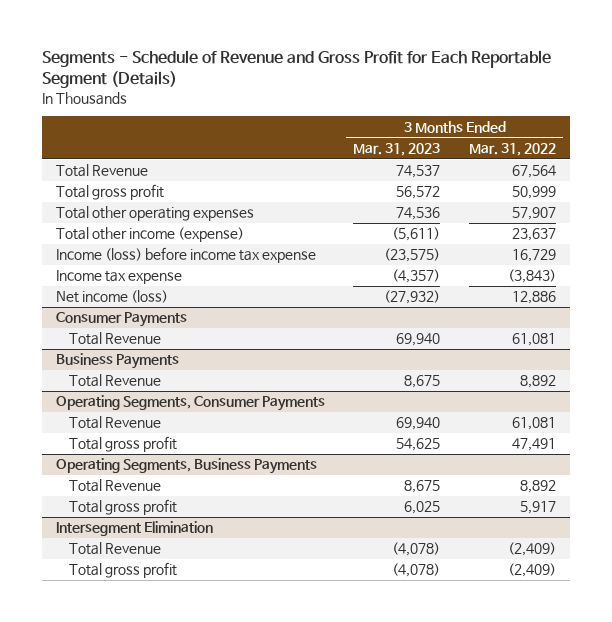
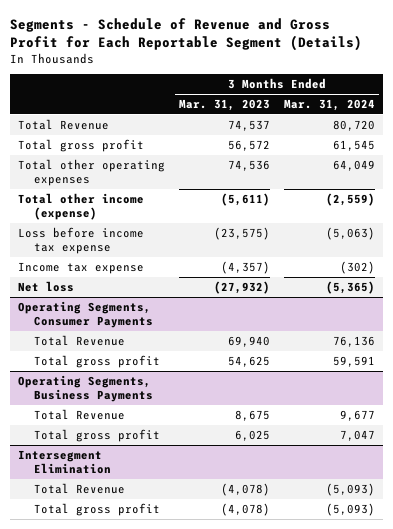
[468,142,556,156] Mar. 31, 2022 -> none
none -> [284,98,376,111] Mar. 31, 2024
[56,247,317,264] Income (loss) before income tax expense -> [17,226,144,255] Loss before income tax expense
[56,312,188,328] Consumer Payments -> none
[68,332,161,346] Total Revenue -> none
[56,353,180,370] Business Payments -> none
[68,374,161,388] Total Revenue -> none
[56,290,169,304] Net income (loss) -> [17,280,74,292] Net loss

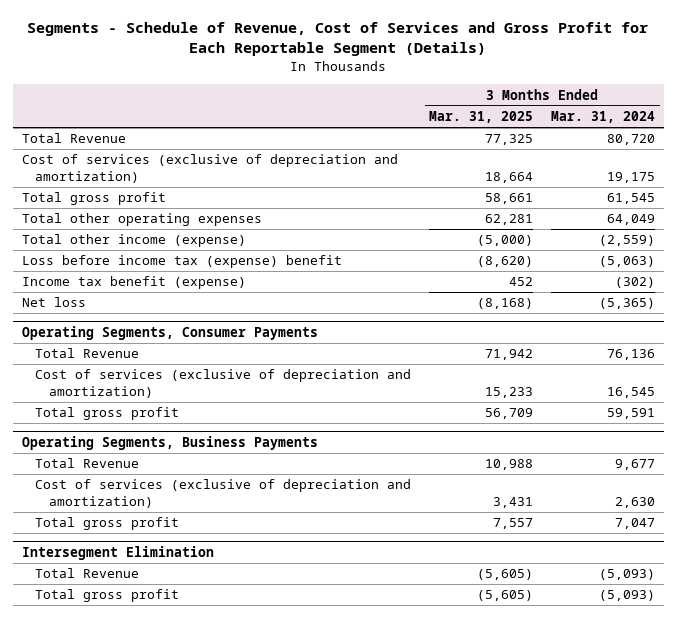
[10,17,363,51] Segments - Schedule of Revenue and Gross Profit for Each Reportable Segment (Details) -> [27,22,649,57] Segments - Schedule of Revenue, Cost of Services and Gross Profit for Each Reportable Segment (Details)
[179,98,271,111] Mar. 31, 2023 -> none
none -> [429,111,534,124] Mar. 31, 2025
none -> [21,154,398,183] Cost of services (exclusive of depreciation and amortization)
[17,226,144,255] Loss before income tax expense -> [21,255,342,269] Loss before income tax (expense) benefit
[17,261,144,274] Income tax expense -> [21,276,246,290] Income tax benefit (expense)
none -> [35,369,412,398] Cost of services (exclusive of depreciation and amortization)
none -> [35,479,412,508] Cost of services (exclusive of depreciation and amortization)

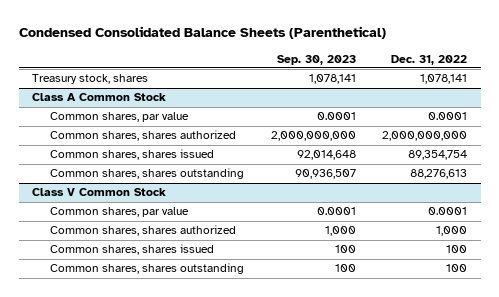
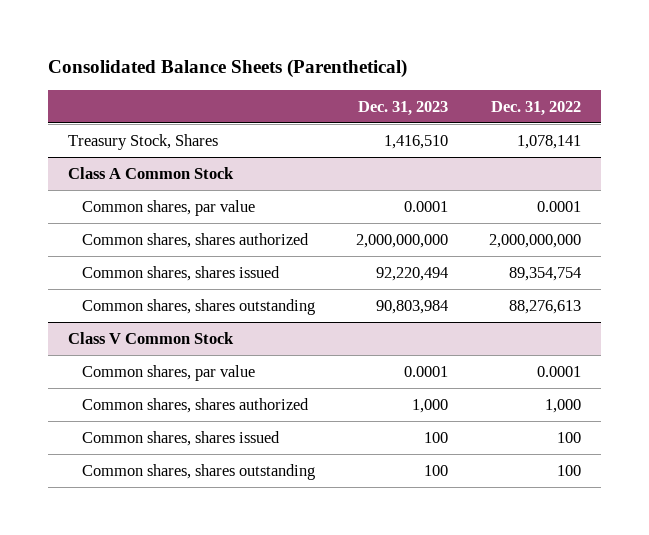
[18,26,386,40] Condensed Consolidated Balance Sheets (Parenthetical) -> [47,59,407,79] Consolidated Balance Sheets (Parenthetical)
[276,54,356,65] Sep. 30, 2023 -> none
none -> [357,100,448,116] Dec. 31, 2023
[31,74,148,85] Treasury stock, shares -> [67,133,218,150] Treasury Stock, Shares

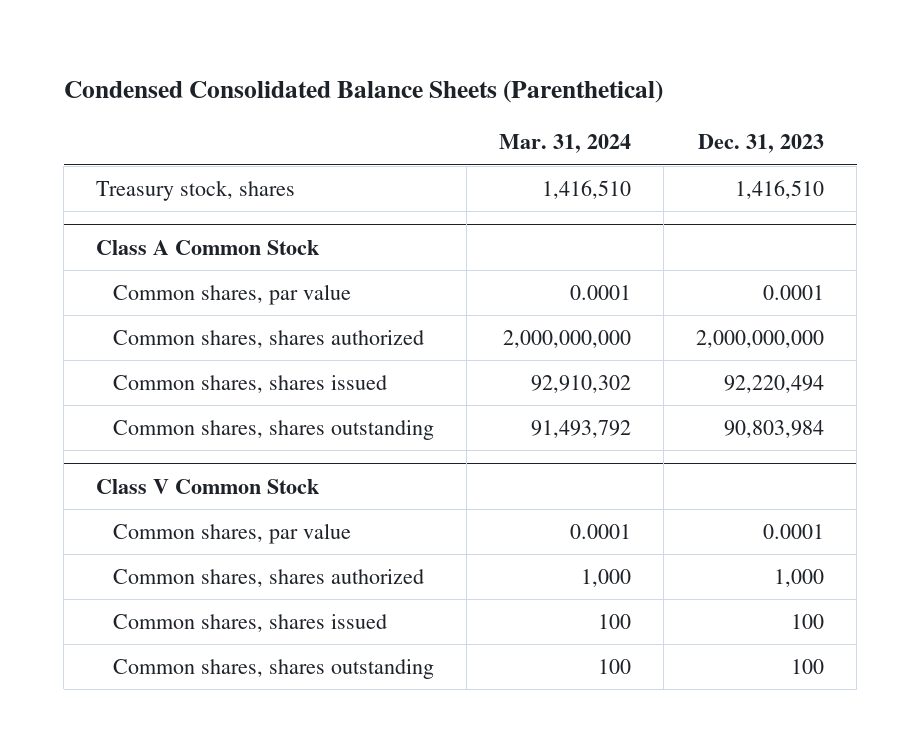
[47,59,407,79] Consolidated Balance Sheets (Parenthetical) -> [63,79,663,103] Condensed Consolidated Balance Sheets (Parenthetical)
[490,100,581,116] Dec. 31, 2022 -> none
none -> [498,134,631,154] Mar. 31, 2024
[67,133,218,150] Treasury Stock, Shares -> [96,179,296,201] Treasury stock, shares

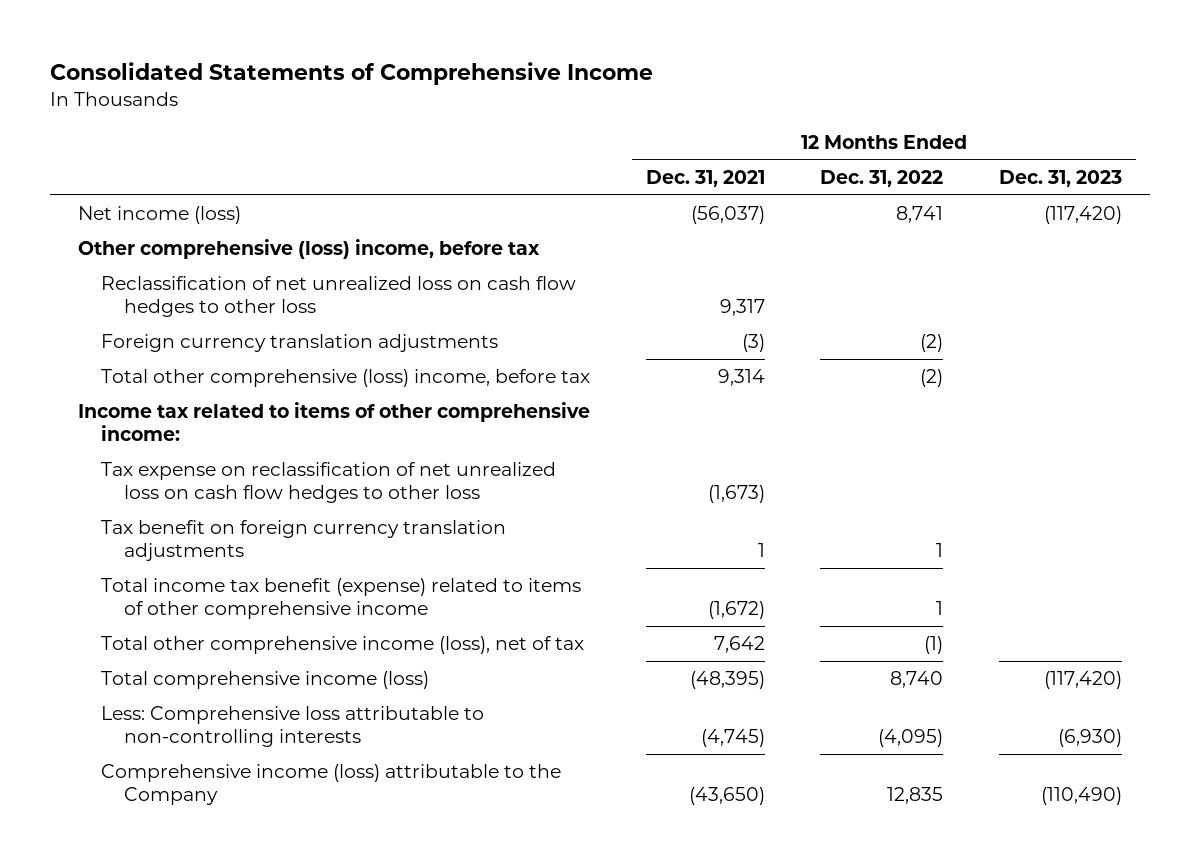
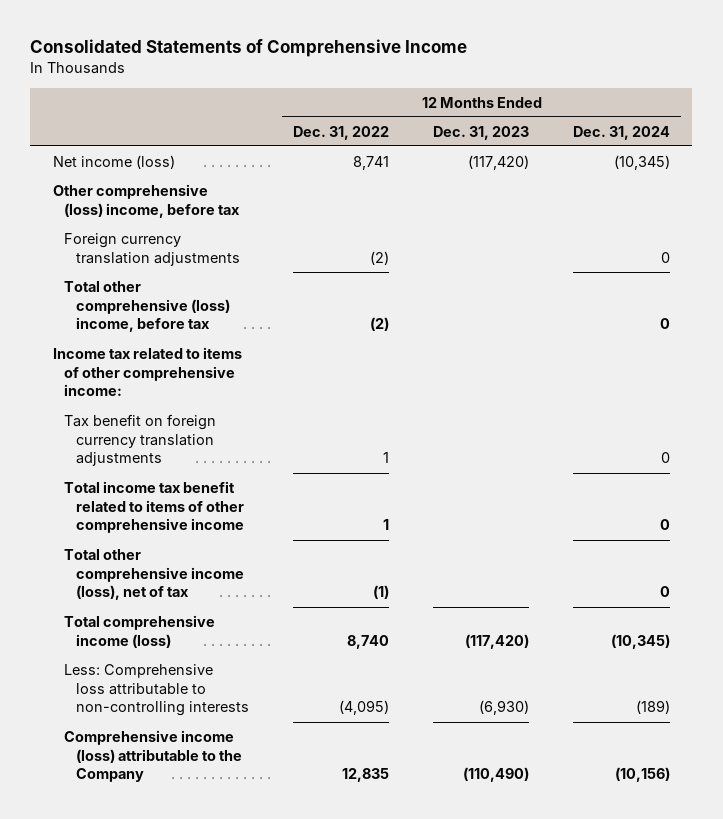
[645,170,765,188] Dec. 31, 2021 -> none
none -> [573,125,671,140] Dec. 31, 2024
[101,276,577,318] Reclassification of net unrealized loss on cash flow hedges to other loss -> none
[101,462,557,504] Tax expense on reclassification of net unrealized loss on cash flow hedges to other loss -> none
[101,578,582,620] Total income tax benefit (expense) related to items of other comprehensive income -> [64,480,245,534] Total income tax benefit related to items of other comprehensive income

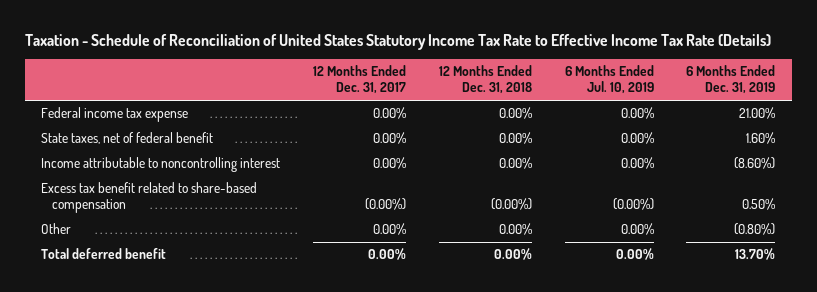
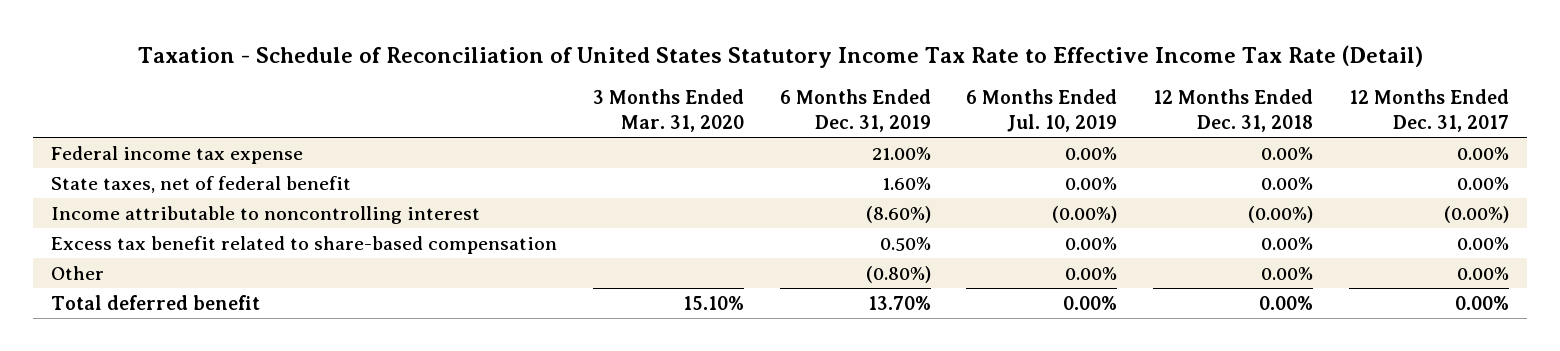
[24,33,771,50] Taxation - Schedule of Reconciliation of United States Statutory Income Tax Rate to Effective Income Tax Rate (Details) -> [137,45,1423,69] Taxation - Schedule of Reconciliation of United States Statutory Income Tax Rate to Effective Income Tax Rate (Detail)
none -> [592,89,744,133] 3 Months Ended Mar. 31, 2020
[373,157,407,170] 0.00% -> [1443,205,1509,223] (0.00%)
[498,157,532,170] 0.00% -> [1248,205,1314,223] (0.00%)
[620,157,654,170] 0.00% -> [1052,205,1118,223] (0.00%)
[365,198,407,211] (0.00%) -> [1456,236,1509,250] 0.00%
[490,198,532,211] (0.00%) -> [1261,236,1314,250] 0.00%
[612,198,654,211] (0.00%) -> [1065,236,1118,250] 0.00%

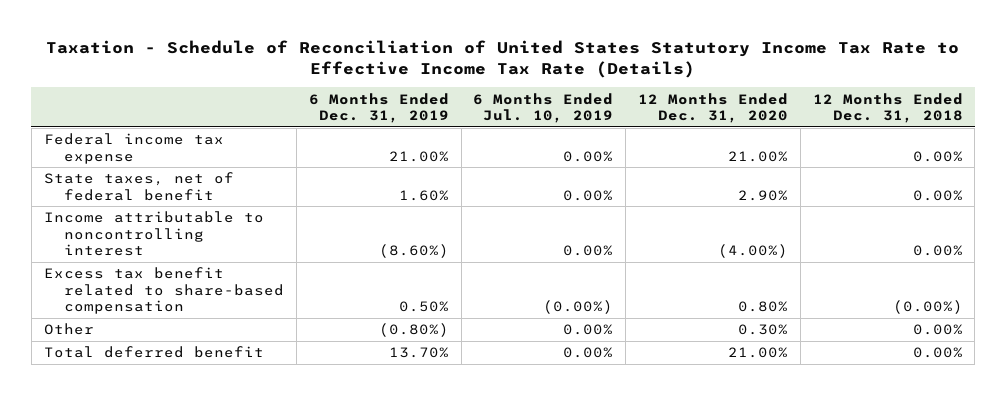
[137,45,1423,69] Taxation - Schedule of Reconciliation of United States Statutory Income Tax Rate to Effective Income Tax Rate (Detail) -> [46,39,960,78] Taxation - Schedule of Reconciliation of United States Statutory Income Tax Rate to Effective Income Tax Rate (Details)
[592,89,744,133] 3 Months Ended Mar. 31, 2020 -> none
[1348,89,1509,133] 12 Months Ended Dec. 31, 2017 -> none
none -> [638,92,789,124] 12 Months Ended Dec. 31, 2020
[1052,205,1118,223] (0.00%) -> [563,245,614,257] 0.00%
[1248,205,1314,223] (0.00%) -> [912,245,963,257] 0.00%
[1065,236,1118,250] 0.00% -> [543,300,614,315] (0.00%)
[1261,236,1314,250] 0.00% -> [892,300,963,315] (0.00%)

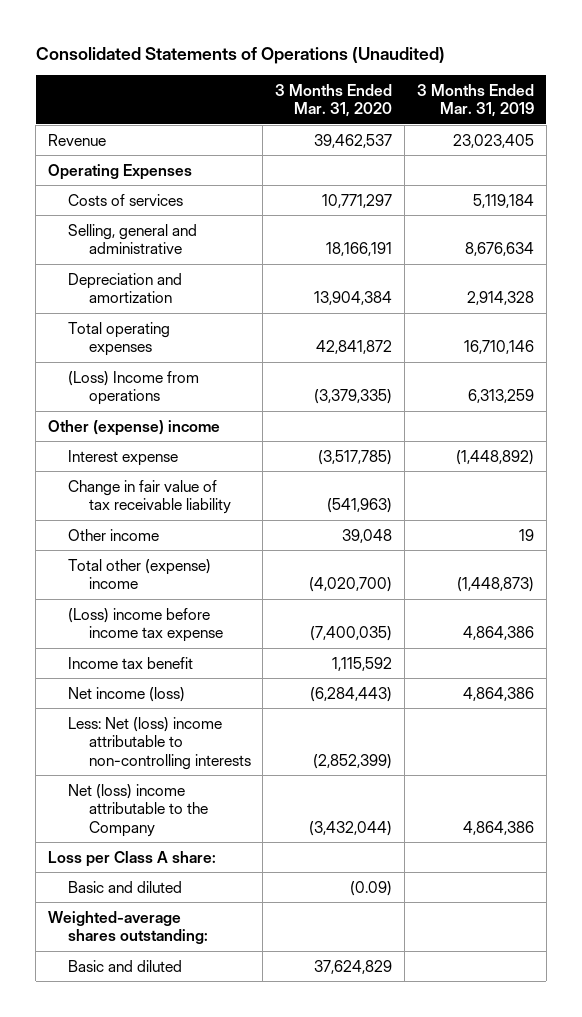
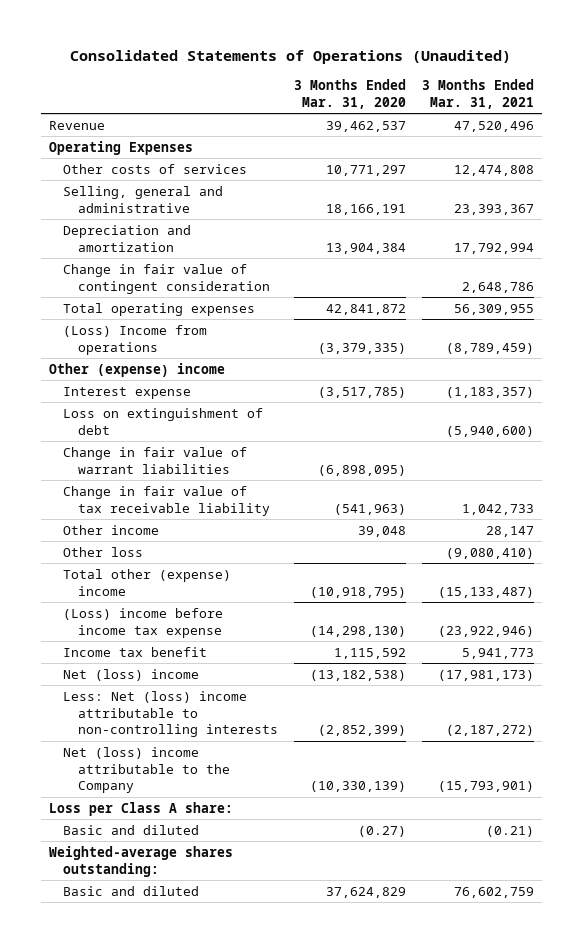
[417,83,535,118] 3 Months Ended Mar. 31, 2019 -> none
none -> [422,78,535,109] 3 Months Ended Mar. 31, 2021
[68,193,184,206] Costs of services -> [63,163,248,174] Other costs of services
none -> [63,263,270,294] Change in fair value of contingent consideration
none -> [63,407,264,435] Loss on extinguishment of debt
none -> [63,446,248,474] Change in fair value of warrant liabilities
none -> [63,546,144,557] Other loss
[309,577,393,593] (4,020,700) -> [309,586,406,598] (10,918,795)
[310,626,393,642] (7,400,035) -> [309,625,406,637] (14,298,130)
[68,686,186,702] Net income (loss) -> [63,668,200,681] Net (loss) income
[310,686,393,702] (6,284,443) -> [309,669,406,681] (13,182,538)
[309,820,393,836] (3,432,044) -> [309,781,406,793] (10,330,139)
[350,880,393,896] (0.09) -> [357,825,406,837] (0.27)

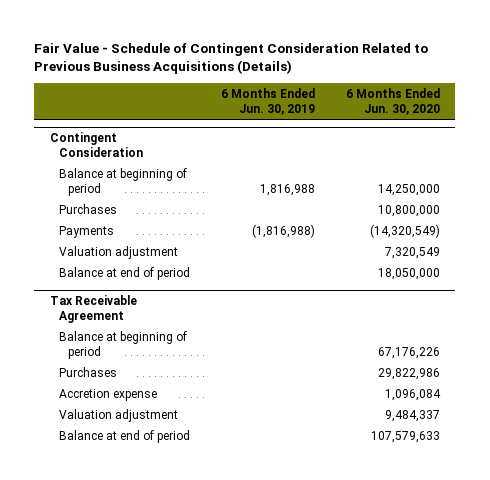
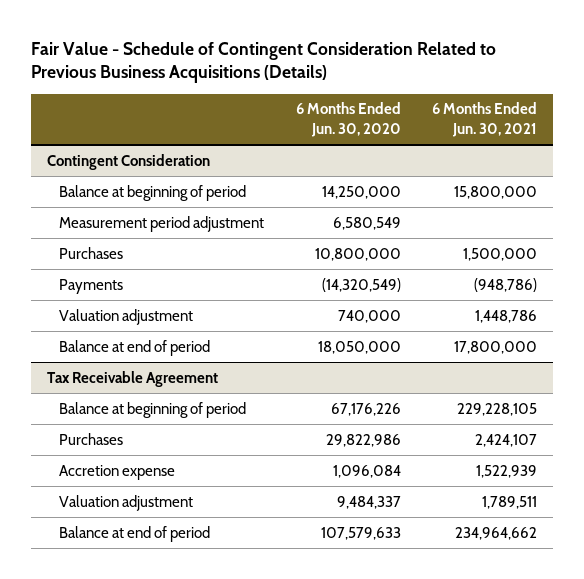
[220,87,315,115] 6 Months Ended Jun. 30, 2019 -> none
none -> [432,102,538,138] 6 Months Ended Jun. 30, 2021
none -> [59,215,265,232] Measurement period adjustment
[384,246,440,259] 7,320,549 -> [337,309,401,323] 740,000

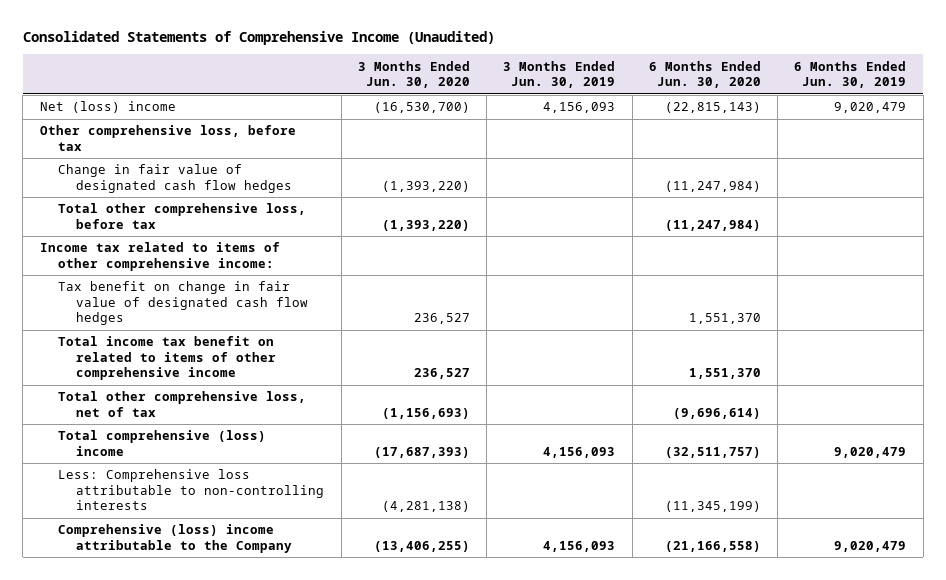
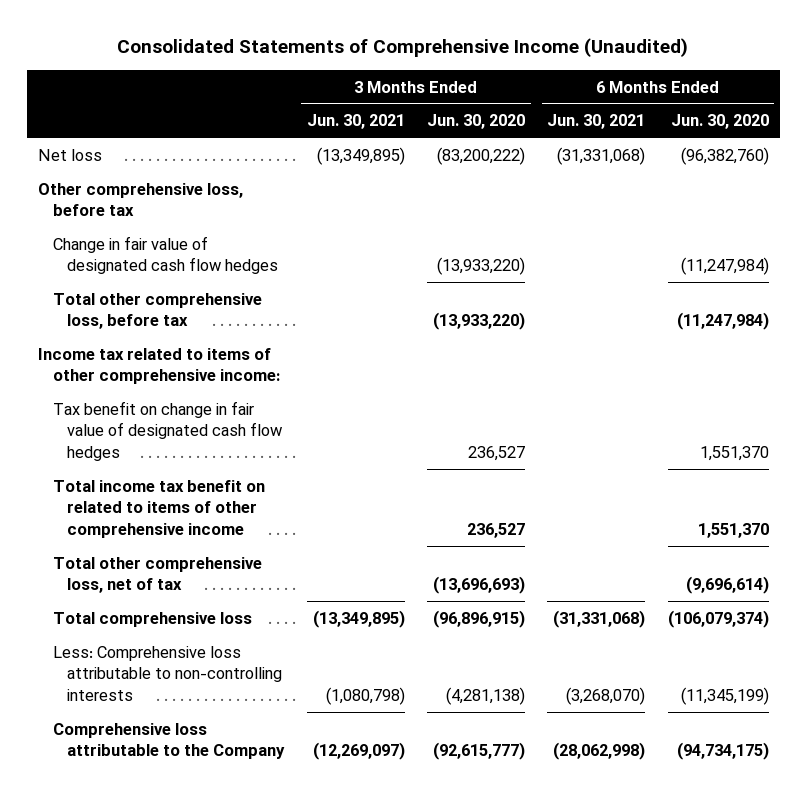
[503,60,616,89] 3 Months Ended Jun. 30, 2019 -> none
[794,60,907,89] 6 Months Ended Jun. 30, 2019 -> none
none -> [306,114,405,130] Jun. 30, 2021
none -> [547,114,646,130] Jun. 30, 2021
[39,101,176,114] Net (loss) income -> [38,148,103,161] Net loss
[373,102,470,114] (16,530,700) -> [436,146,525,165] (83,200,222)
[664,102,761,114] (22,815,143) -> [680,146,769,165] (96,382,760)
[381,180,470,192] (1,393,220) -> [436,257,525,276] (13,933,220)
[381,219,470,231] (1,393,220) -> [432,312,525,331] (13,933,220)
[381,407,470,419] (1,156,693) -> [432,576,525,595] (13,696,693)
[58,430,267,456] Total comprehensive (loss) income -> [52,611,252,627] Total comprehensive loss
[373,446,470,458] (17,687,393) -> [432,609,525,628] (96,896,915)
[664,446,761,458] (32,511,757) -> [667,609,769,628] (106,079,374)
[58,524,293,553] Comprehensive (loss) income attributable to the Company -> [52,722,286,760] Comprehensive loss attributable to the Company
[373,540,470,552] (13,406,255) -> [432,742,525,761] (92,615,777)
[664,540,761,552] (21,166,558) -> [676,742,769,761] (94,734,175)

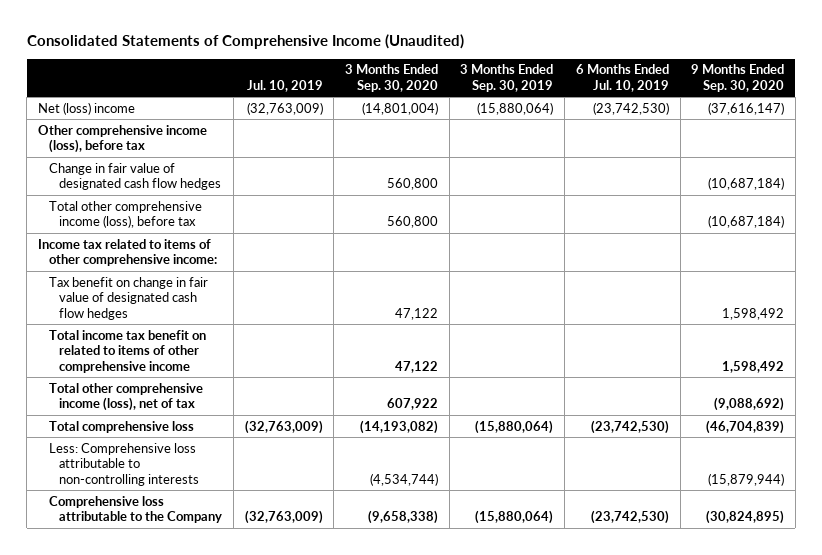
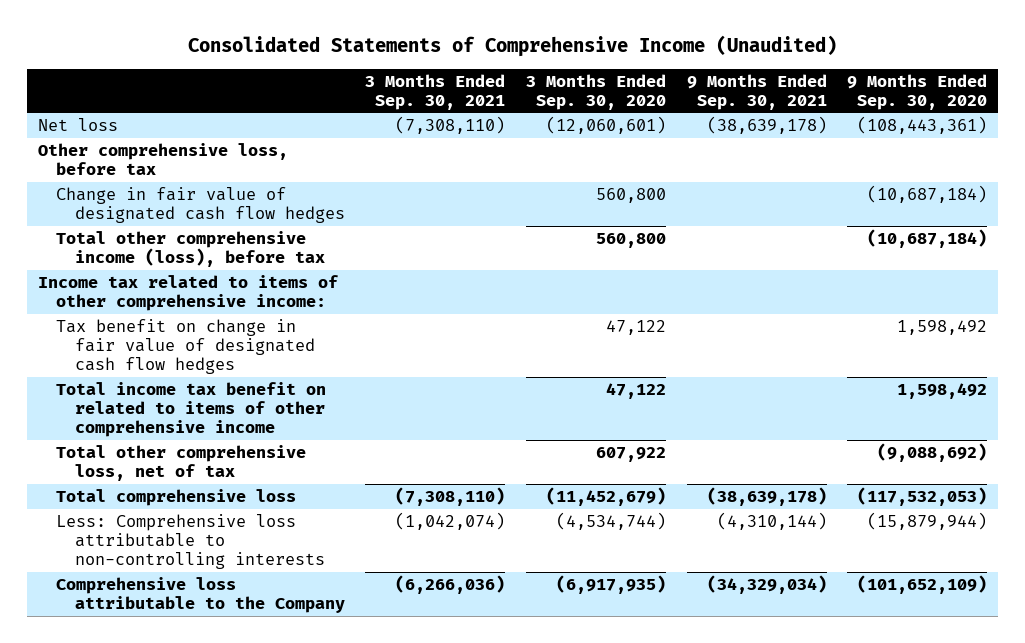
[246,79,323,92] Jul. 10, 2019 -> none
[460,64,554,92] 3 Months Ended Sep. 30, 2019 -> none
[575,64,669,92] 6 Months Ended Jul. 10, 2019 -> none
none -> [365,73,506,110] 3 Months Ended Sep. 30, 2021
none -> [686,73,827,110] 9 Months Ended Sep. 30, 2021
[37,101,135,115] Net (loss) income -> [37,117,118,131] Net loss
[362,101,439,115] (14,801,004) -> [546,115,667,134] (12,060,601)
[708,101,785,115] (37,616,147) -> [857,115,988,134] (108,443,361)
[37,124,207,154] Other comprehensive income (loss), before tax -> [37,142,288,176] Other comprehensive loss, before tax
[48,382,203,412] Total other comprehensive income (loss), net of tax -> [56,444,307,482] Total other comprehensive loss, net of tax
[360,419,439,434] (14,193,082) -> [546,486,667,506] (11,452,679)
[706,419,785,434] (46,704,839) -> [857,486,988,506] (117,532,053)
[368,510,439,525] (9,658,338) -> [556,574,667,594] (6,917,935)
[706,510,785,525] (30,824,895) -> [857,574,988,594] (101,652,109)

